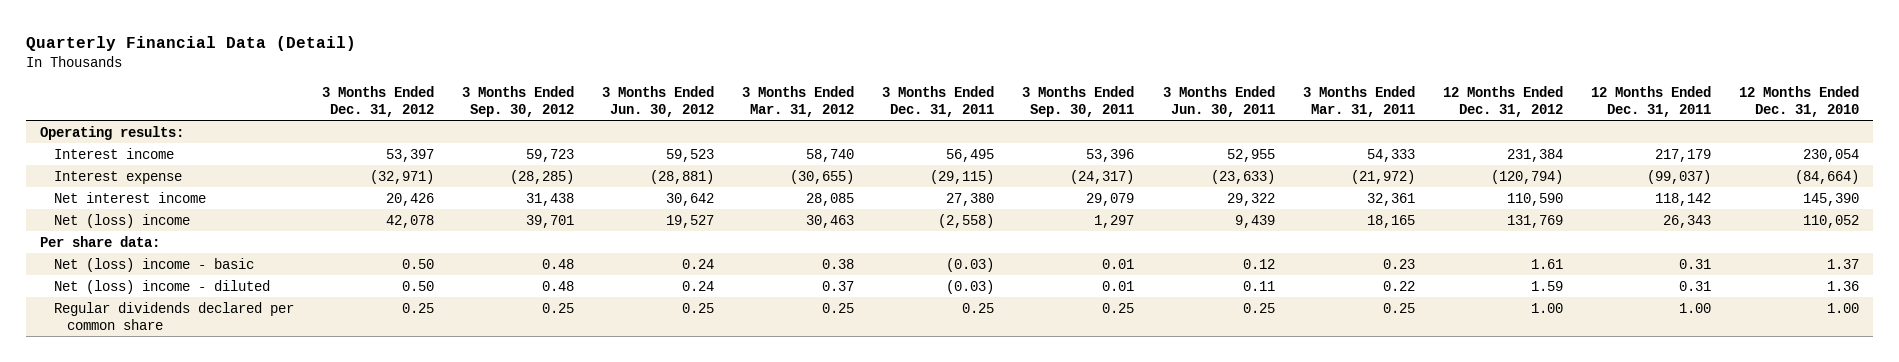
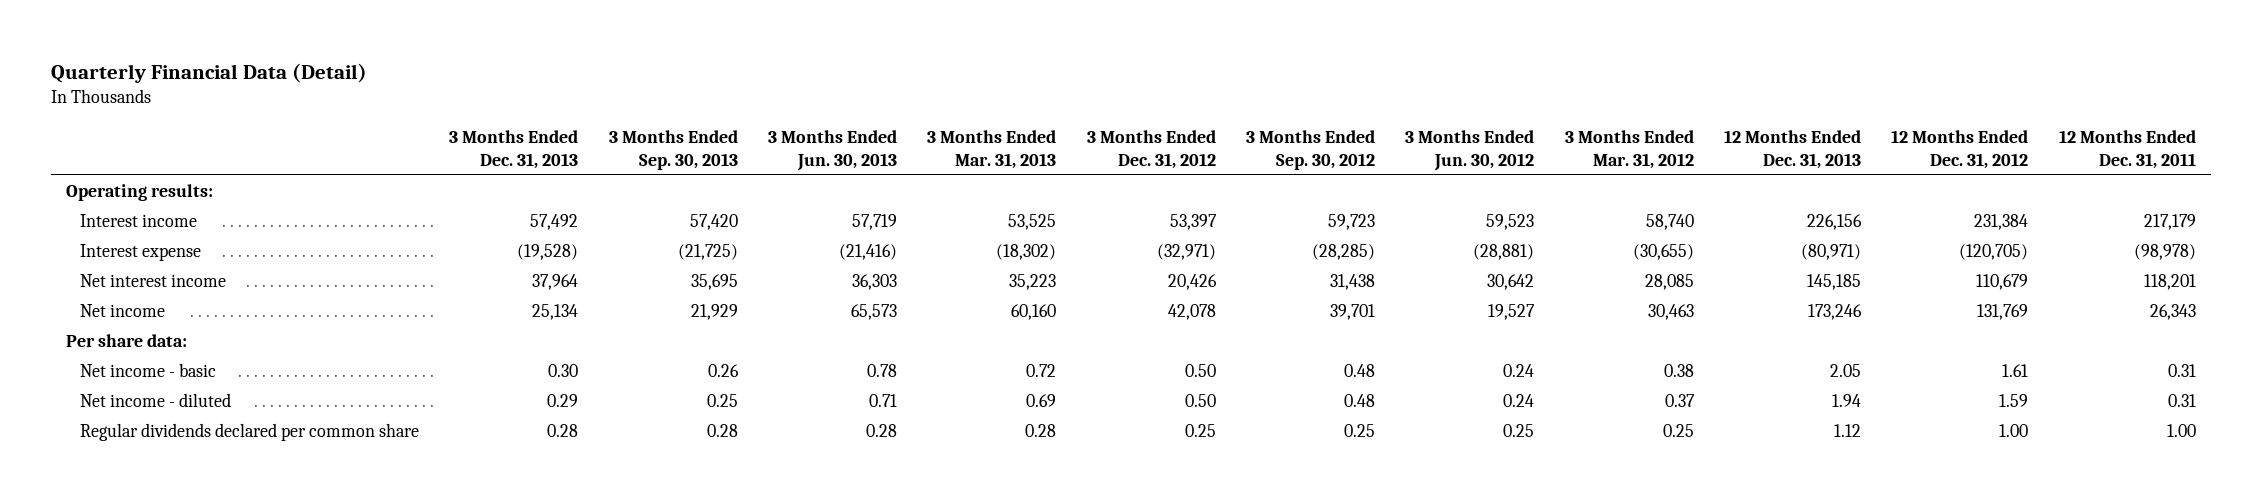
[882,85,995,117] 3 Months Ended Dec. 31, 2011 -> none
[1022,85,1135,117] 3 Months Ended Sep. 30, 2011 -> none
[1162,85,1275,117] 3 Months Ended Jun. 30, 2011 -> none
[1302,85,1415,117] 3 Months Ended Mar. 31, 2011 -> none
[1738,85,1859,117] 12 Months Ended Dec. 31, 2010 -> none
none -> [449,129,579,169] 3 Months Ended Dec. 31, 2013
none -> [608,129,738,170] 3 Months Ended Sep. 30, 2013
none -> [768,129,898,171] 3 Months Ended Jun. 30, 2013
none -> [927,129,1057,169] 3 Months Ended Mar. 31, 2013
none -> [1724,129,1862,169] 12 Months Ended Dec. 31, 2013
[1490,169,1563,184] (120,794) -> [1959,244,2029,261] (120,705)
[1646,169,1711,184] (99,037) -> [2133,244,2196,261] (98,978)
[1506,192,1563,206] 110,590 -> [1976,274,2029,291] 110,679
[1654,192,1711,206] 118,142 -> [2143,274,2196,291] 118,201
[53,213,190,228] Net (loss) income -> [80,304,166,318] Net income
[53,257,254,272] Net (loss) income - basic -> [80,363,217,378] Net income - basic
[53,279,270,294] Net (loss) income - diluted -> [80,393,232,408] Net income - diluted

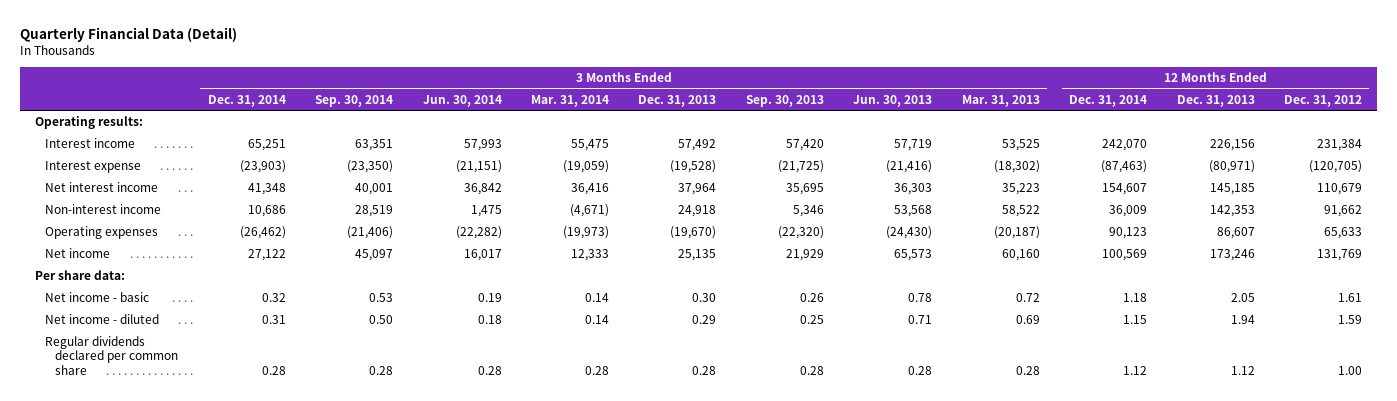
[1086,129,1216,169] 3 Months Ended Dec. 31, 2012 -> none
[1246,129,1376,170] 3 Months Ended Sep. 30, 2012 -> none
[1405,129,1535,171] 3 Months Ended Jun. 30, 2012 -> none
[1564,129,1694,169] 3 Months Ended Mar. 31, 2012 -> none
[2058,129,2196,169] 12 Months Ended Dec. 31, 2011 -> none
none -> [207,94,286,107] Dec. 31, 2014
none -> [315,94,394,107] Sep. 30, 2014
none -> [422,94,502,107] Jun. 30, 2014
none -> [530,94,609,107] Mar. 31, 2014
none -> [1069,94,1148,107] Dec. 31, 2014
none -> [45,204,162,215] Non-interest income
none -> [45,226,159,240] Operating expenses
[532,304,579,321] 25,134 -> [678,249,717,262] 25,135

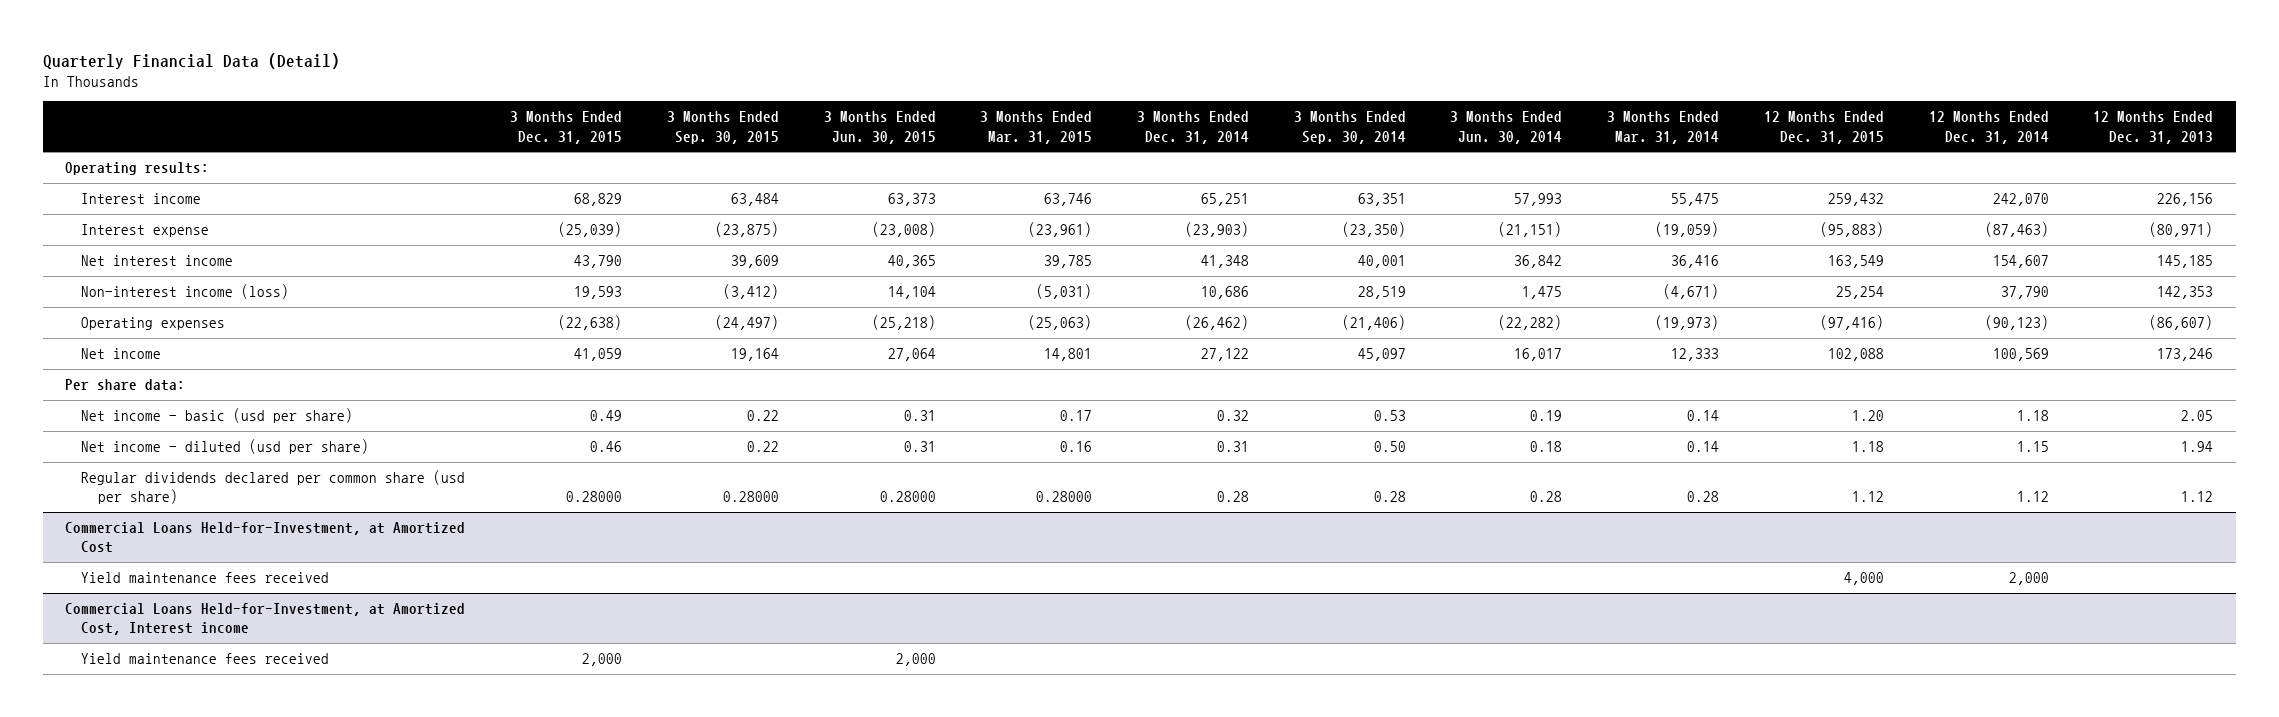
[638,94,717,107] Dec. 31, 2013 -> none
[745,94,824,107] Sep. 30, 2013 -> none
[853,94,933,107] Jun. 30, 2013 -> none
[961,94,1040,107] Mar. 31, 2013 -> none
[1283,94,1362,107] Dec. 31, 2012 -> none
none -> [510,111,623,144] 3 Months Ended Dec. 31, 2015
none -> [666,111,779,144] 3 Months Ended Sep. 30, 2015
none -> [823,111,936,144] 3 Months Ended Jun. 30, 2015
none -> [980,111,1093,144] 3 Months Ended Mar. 31, 2015
none -> [1763,111,1884,144] 12 Months Ended Dec. 31, 2015
[45,204,162,215] Non-interest income -> [81,284,290,300] Non-interest income (loss)
[1109,205,1148,218] 36,009 -> [2000,286,2049,300] 37,790
[1109,227,1148,240] 90,123 -> [1984,315,2049,331] (90,123)
[1216,227,1255,240] 86,607 -> [2149,315,2214,331] (86,607)
[45,292,150,303] Net income - basic -> [81,408,354,424] Net income - basic (usd per share)
[45,314,160,325] Net income - diluted -> [81,439,370,455] Net income - diluted (usd per share)
[45,336,179,375] Regular dividends declared per common share -> [81,470,466,505] Regular dividends declared per common share (usd per share)
none -> [65,522,466,554] Commercial Loans Held-for-Investment, at Amortized Cost
none -> [81,572,330,584] Yield maintenance fees received
none -> [65,603,466,636] Commercial Loans Held-for-Investment, at Amortized Cost, Interest income
none -> [81,653,330,665] Yield maintenance fees received

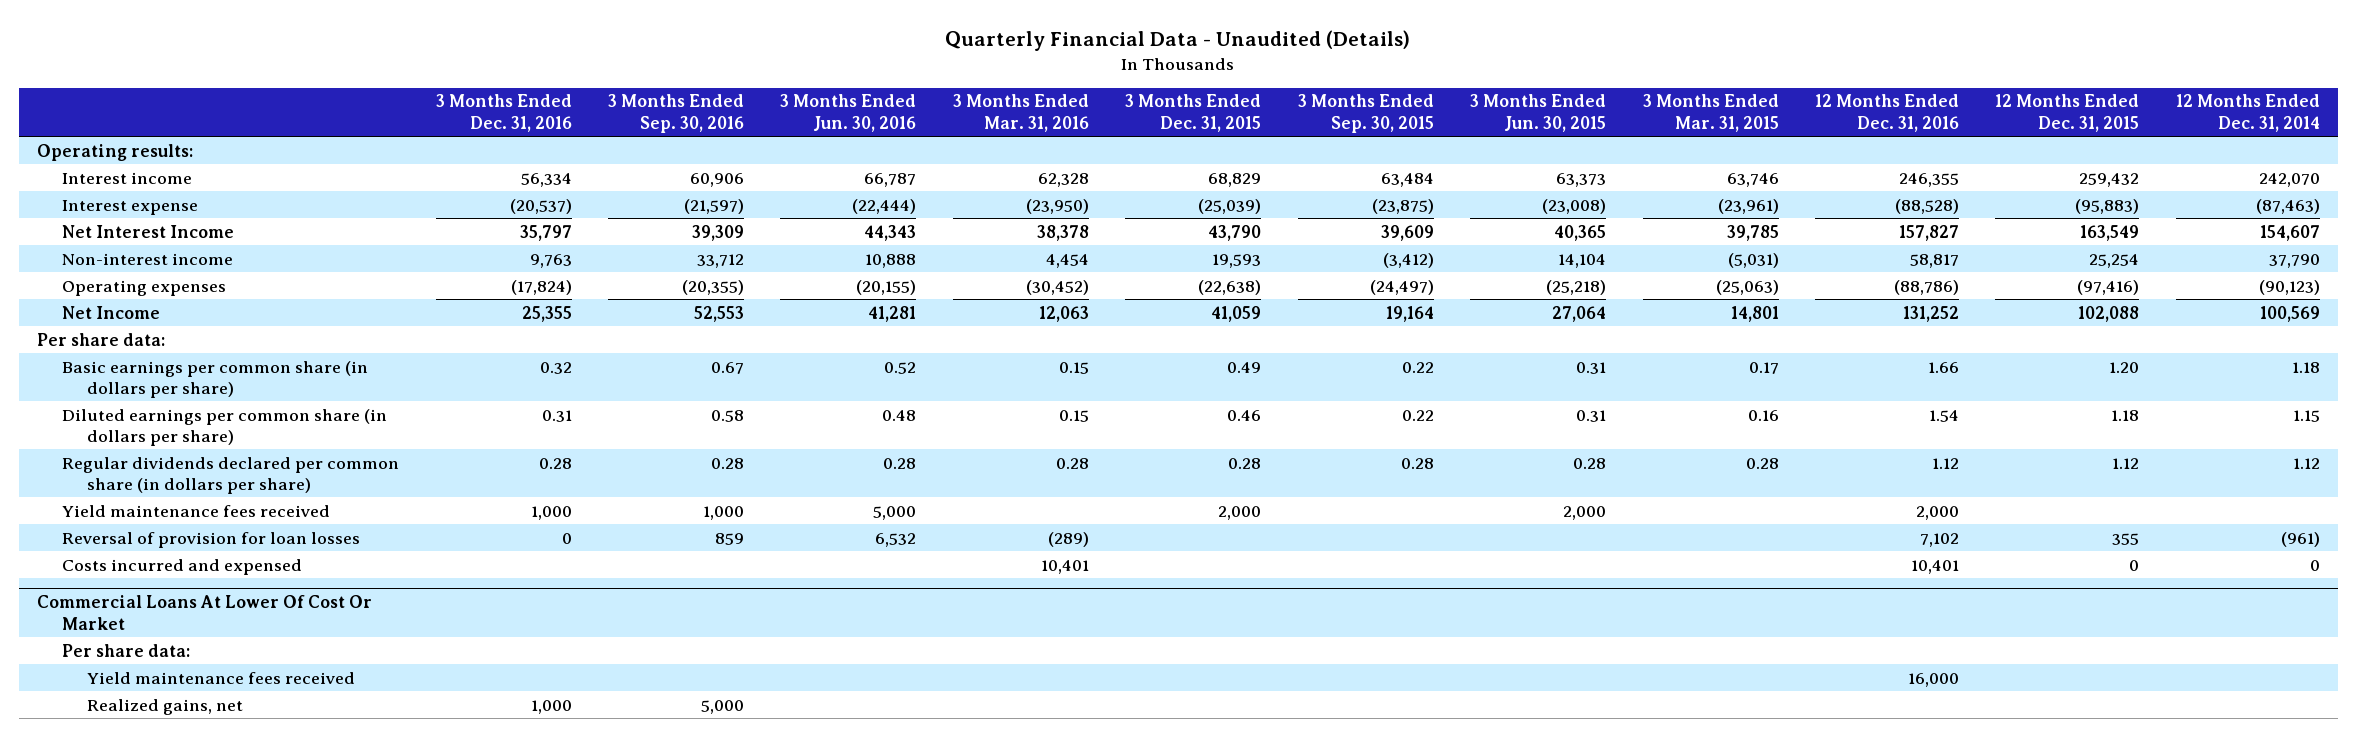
[43,53,341,70] Quarterly Financial Data (Detail) -> [945,30,1411,52] Quarterly Financial Data - Unaudited (Details)
[1137,111,1250,144] 3 Months Ended Dec. 31, 2014 -> none
[1293,111,1406,144] 3 Months Ended Sep. 30, 2014 -> none
[1450,111,1563,144] 3 Months Ended Jun. 30, 2014 -> none
[1607,111,1720,144] 3 Months Ended Mar. 31, 2014 -> none
[2093,111,2214,144] 12 Months Ended Dec. 31, 2013 -> none
none -> [435,94,572,132] 3 Months Ended Dec. 31, 2016
none -> [607,94,744,133] 3 Months Ended Sep. 30, 2016
none -> [780,94,917,132] 3 Months Ended Jun. 30, 2016
none -> [952,94,1089,132] 3 Months Ended Mar. 31, 2016
none -> [1815,94,1960,132] 12 Months Ended Dec. 31, 2016
[81,255,234,267] Net interest income -> [62,224,235,238] Net Interest Income
[81,284,290,300] Non-interest income (loss) -> [62,252,234,265] Non-interest income
[81,348,162,360] Net income -> [62,305,161,319] Net Income
[65,522,466,554] Commercial Loans Held-for-Investment, at Amortized Cost -> none
[81,572,330,584] Yield maintenance fees received -> none
[65,603,466,636] Commercial Loans Held-for-Investment, at Amortized Cost, Interest income -> none
[81,408,354,424] Net income - basic (usd per share) -> [62,360,369,399] Basic earnings per common share (in dollars per share)
[81,439,370,455] Net income - diluted (usd per share) -> [62,408,388,447] Diluted earnings per common share (in dollars per share)
[81,470,466,505] Regular dividends declared per common share (usd per share) -> [62,456,400,495] Regular dividends declared per common share (in dollars per share)
[566,491,623,503] 0.28000 -> [1228,457,1262,469] 0.28
[722,491,779,503] 0.28000 -> [1400,457,1434,469] 0.28
[879,491,936,503] 0.28000 -> [1573,457,1607,469] 0.28
[1036,491,1093,503] 0.28000 -> [1745,457,1779,469] 0.28
none -> [62,531,361,548] Reversal of provision for loan losses
none -> [62,558,303,575] Costs incurred and expensed
none -> [36,595,372,630] Commercial Loans At Lower Of Cost Or Market
none -> [62,643,191,657] Per share data:
none -> [87,671,356,684] Yield maintenance fees received
none -> [87,698,244,715] Realized gains, net

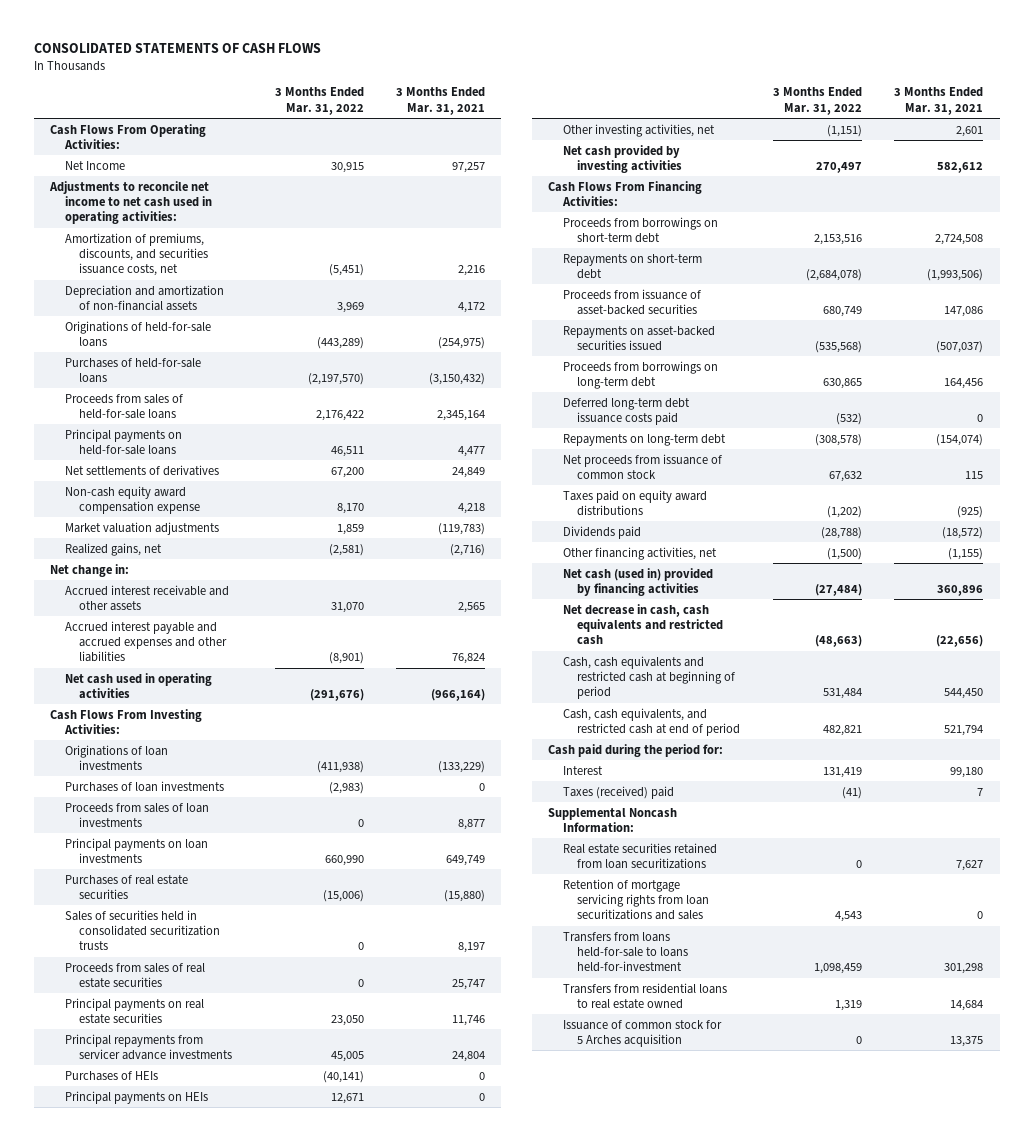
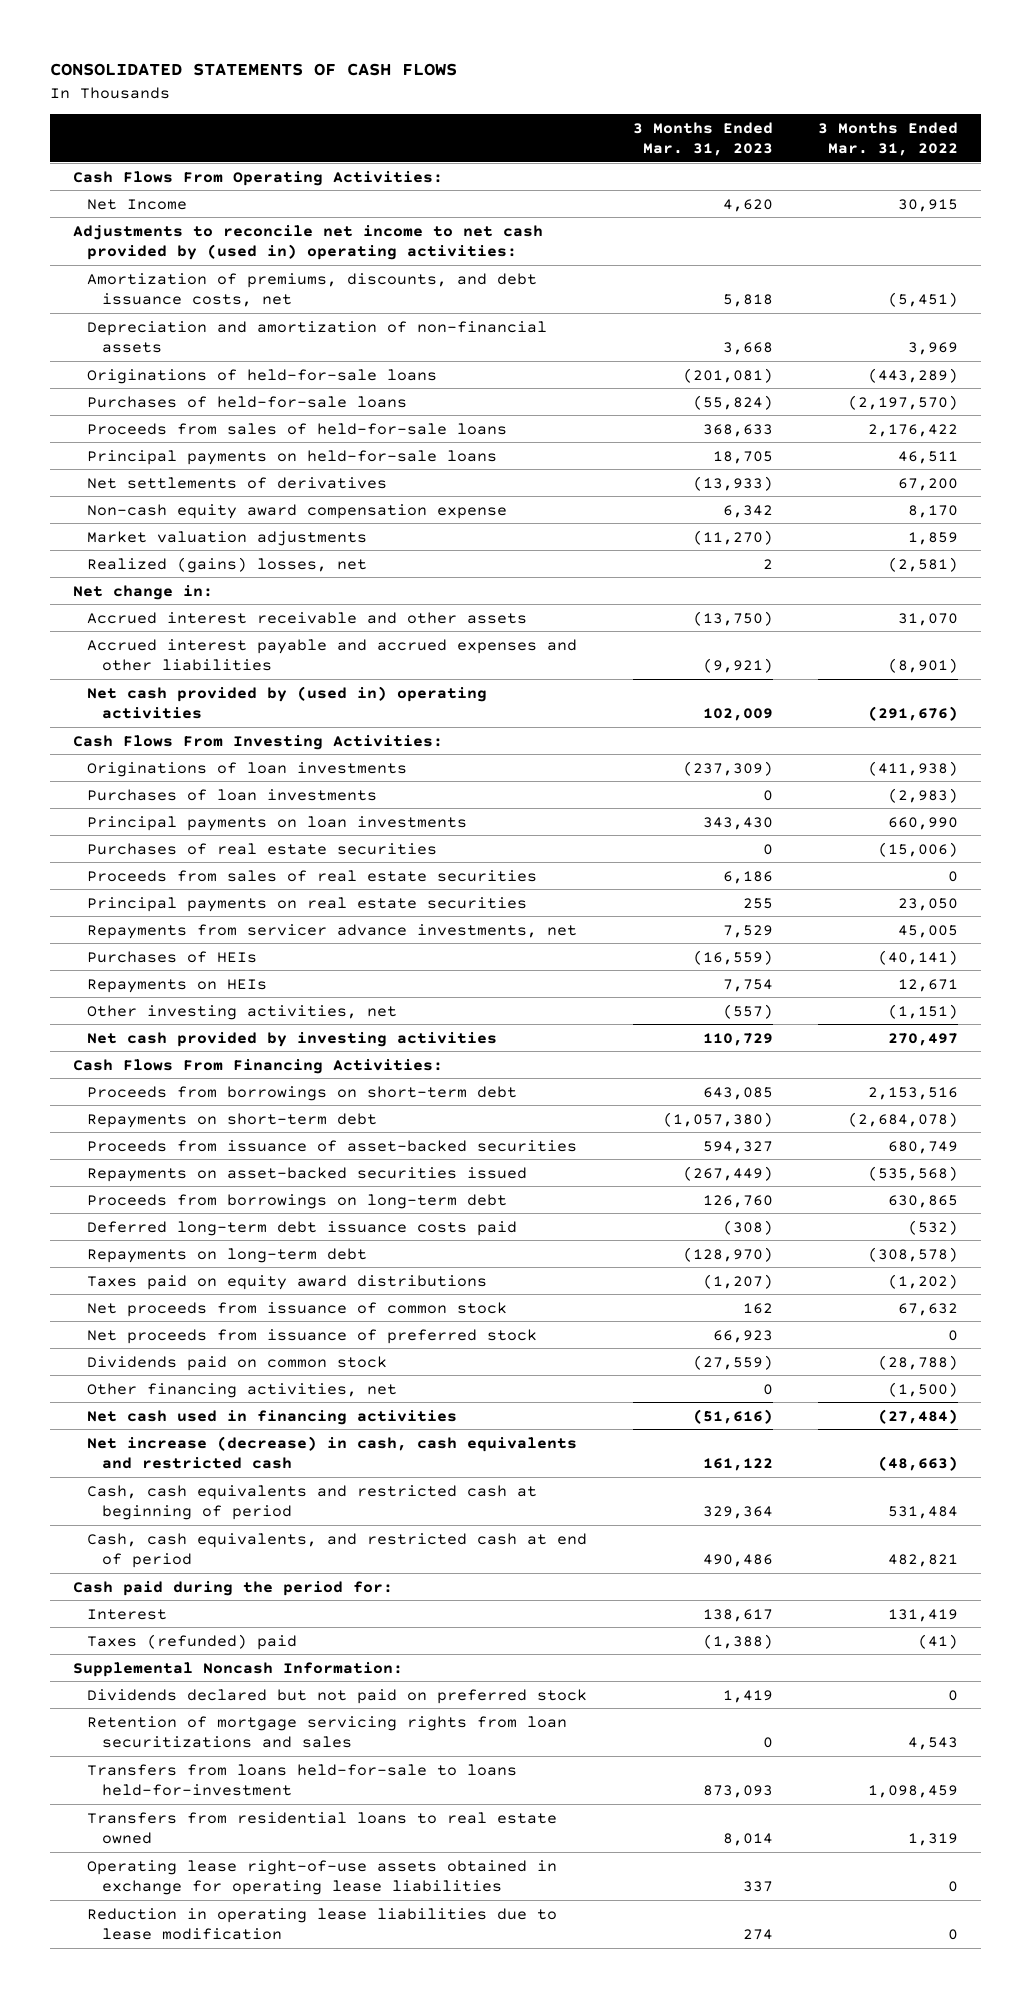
[396,87,486,115] 3 Months Ended Mar. 31, 2021 -> none
none -> [632,121,773,156] 3 Months Ended Mar. 31, 2023
[49,180,212,225] Adjustments to reconcile net income to net cash used in operating activities: -> [72,224,543,260] Adjustments to reconcile net income to net cash provided by (used in) operating activities:
[64,232,208,277] Amortization of premiums, discounts, and securities issuance costs, net -> [87,272,538,307] Amortization of premiums, discounts, and debt issuance costs, net
[64,542,162,556] Realized gains, net -> [87,556,368,573] Realized (gains) losses, net
[64,672,212,699] Net cash used in operating activities -> [87,685,488,719] Net cash provided by (used in) operating activities
[64,802,209,827] Proceeds from sales of loan investments -> none
[64,909,220,951] Sales of securities held in consolidated securitization trusts -> none
[64,1033,232,1060] Principal repayments from servicer advance investments -> [87,923,578,939] Repayments from servicer advance investments, net
[64,1090,208,1104] Principal payments on HEIs -> [87,978,268,993] Repayments on HEIs
[562,453,722,479] Net proceeds from issuance of common stock -> [87,1301,508,1317] Net proceeds from issuance of common stock
none -> [87,1328,538,1344] Net proceeds from issuance of preferred stock
[562,525,641,539] Dividends paid -> [87,1355,388,1371] Dividends paid on common stock
[562,567,713,596] Net cash (used in) provided by financing activities -> [87,1409,458,1425] Net cash used in financing activities
[562,603,724,646] Net decrease in cash, cash equivalents and restricted cash -> [87,1435,578,1469] Net increase (decrease) in cash, cash equivalents and restricted cash
[562,785,674,799] Taxes (received) paid -> [87,1633,298,1650] Taxes (refunded) paid
[562,842,717,869] Real estate securities retained from loan securitizations -> none
none -> [87,1688,588,1704] Dividends declared but not paid on preferred stock
[562,1019,722,1047] Issuance of common stock for 5 Arches acquisition -> none
none -> [87,1859,558,1895] Operating lease right-of-use assets obtained in exchange for operating lease liabilities
none -> [87,1907,558,1940] Reduction in operating lease liabilities due to lease modification

